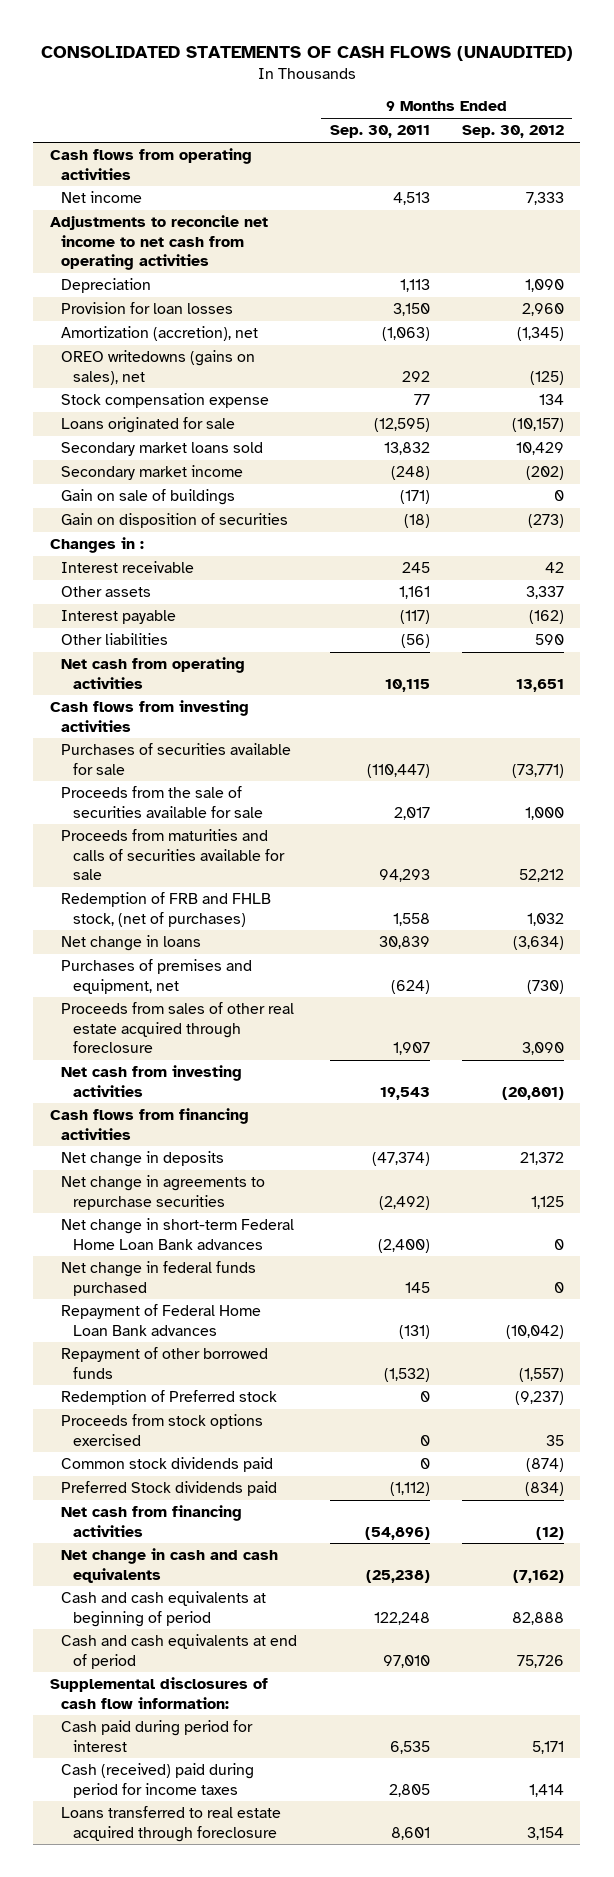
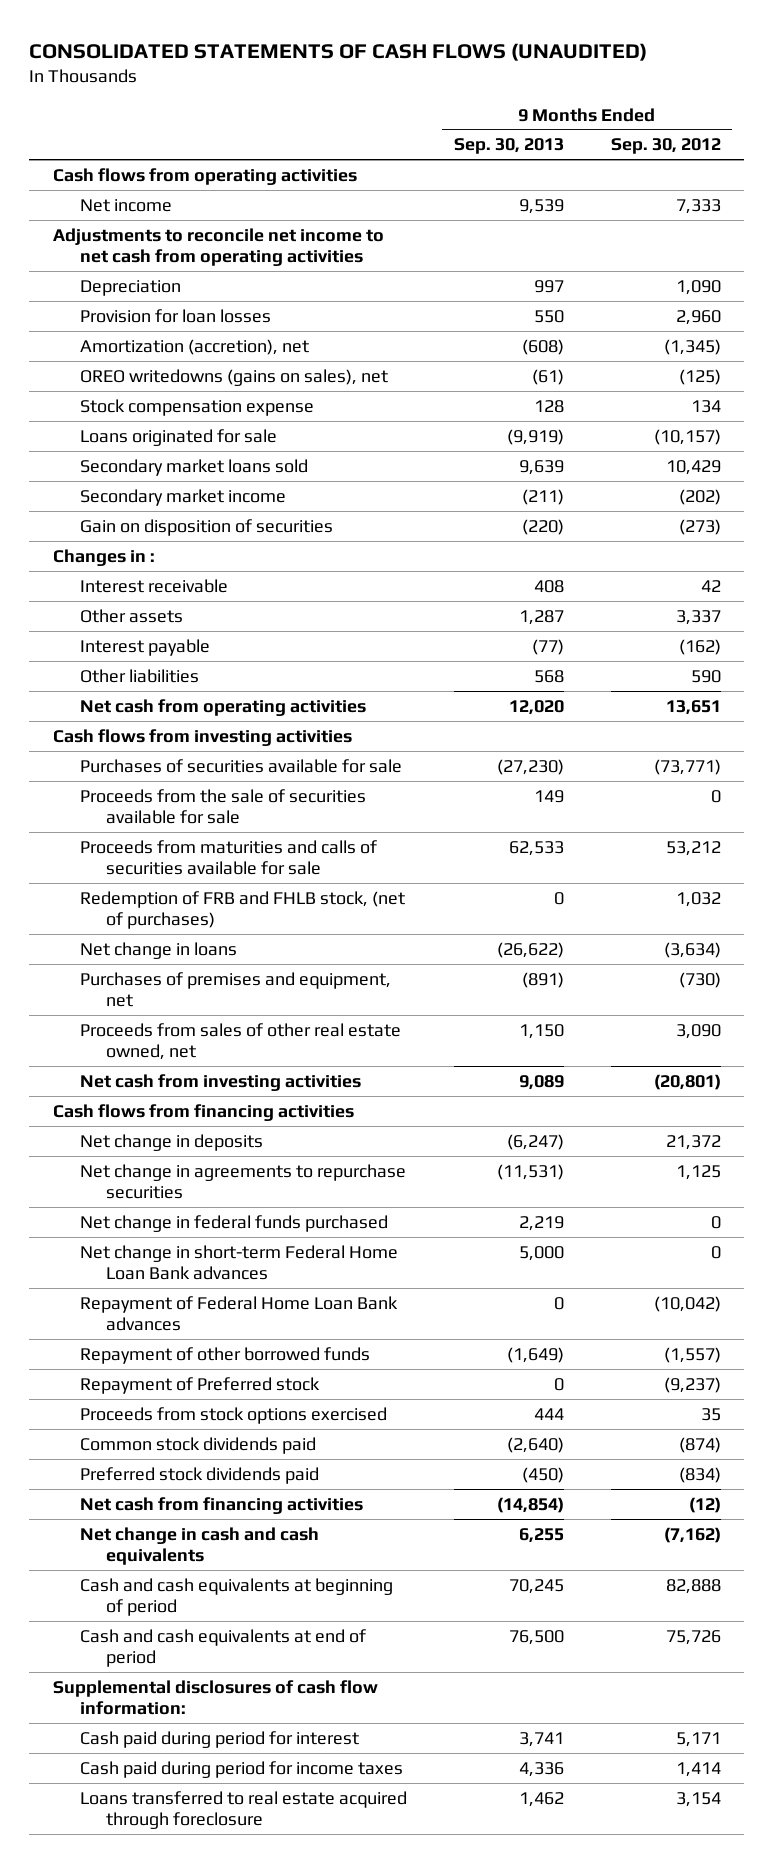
[329,125,430,139] Sep. 30, 2011 -> none
none -> [453,138,564,155] Sep. 30, 2013
[61,489,236,506] Gain on sale of buildings -> none
[525,806,565,820] 1,000 -> [710,789,721,803] 0
[519,868,565,882] 52,212 -> [665,840,721,856] 53,212
[61,1002,295,1053] Proceeds from sales of other real estate acquired through foreclosure -> [79,1022,401,1061] Proceeds from sales of other real estate owned, net
[61,1218,295,1250] Net change in short-term Federal Home Loan Bank advances -> [79,1244,398,1281] Net change in short-term Federal Home Loan Bank advances
[61,1390,278,1406] Redemption of Preferred stock -> [79,1376,320,1394] Repayment of Preferred stock
[61,1481,278,1497] Preferred Stock dividends paid -> [79,1466,319,1484] Preferred stock dividends paid
[61,1763,255,1798] Cash (received) paid during period for income taxes -> [79,1760,403,1778] Cash paid during period for income taxes

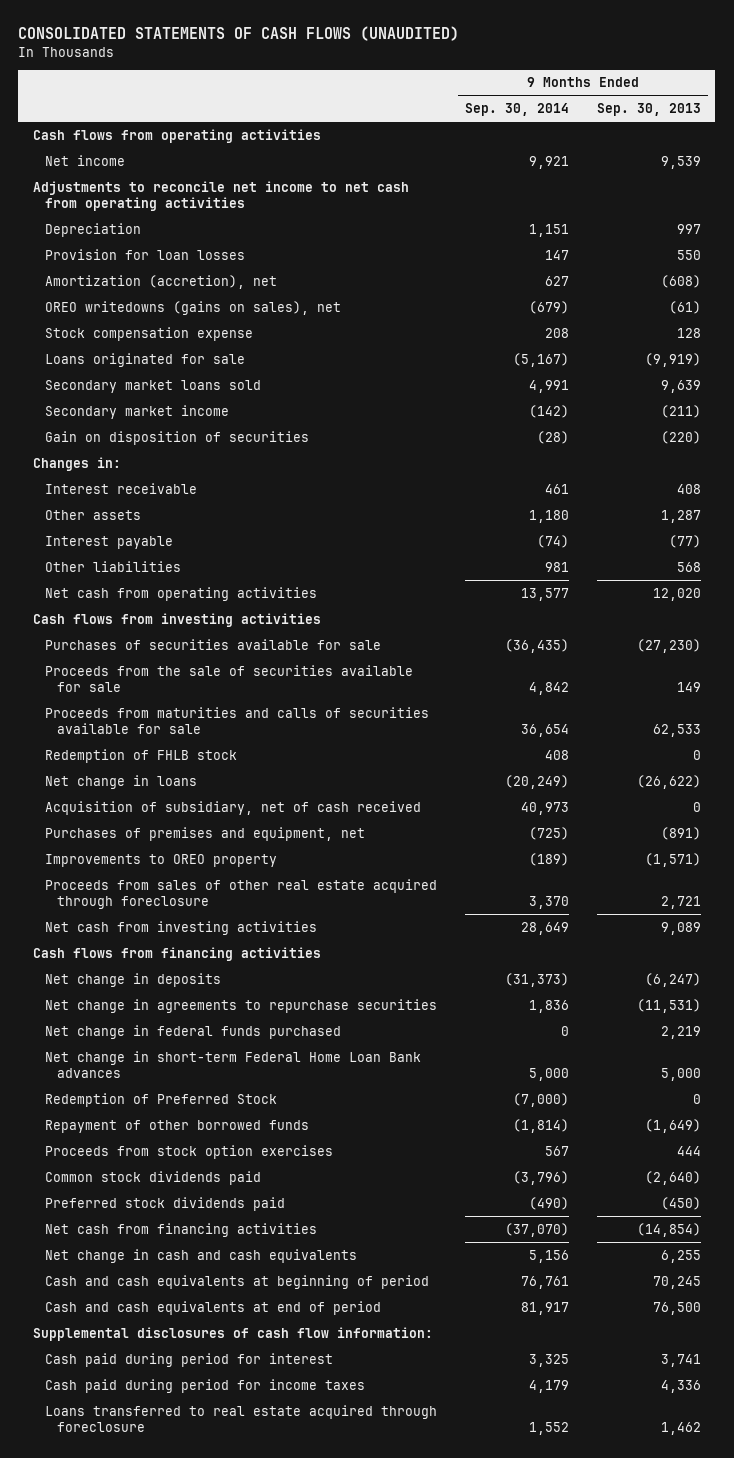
[610,138,721,155] Sep. 30, 2012 -> none
none -> [464,103,569,117] Sep. 30, 2014
[52,548,155,566] Changes in : -> [32,456,121,471] Changes in:
[79,890,405,930] Redemption of FRB and FHLB stock, (net of purchases) -> [44,748,237,763] Redemption of FHLB stock
none -> [44,800,421,815] Acquisition of subsidiary, net of cash received
none -> [44,853,277,867] Improvements to OREO property
[79,1022,401,1061] Proceeds from sales of other real estate owned, net -> [44,878,437,909] Proceeds from sales of other real estate acquired through foreclosure
[518,1023,564,1039] 1,150 -> [661,895,702,909] 2,721
[79,1295,398,1332] Repayment of Federal Home Loan Bank advances -> none
none -> [44,1092,277,1107] Redemption of Preferred Stock
[79,1376,320,1394] Repayment of Preferred stock -> none
[79,1406,387,1424] Proceeds from stock options exercised -> [44,1144,333,1159] Proceeds from stock option exercises

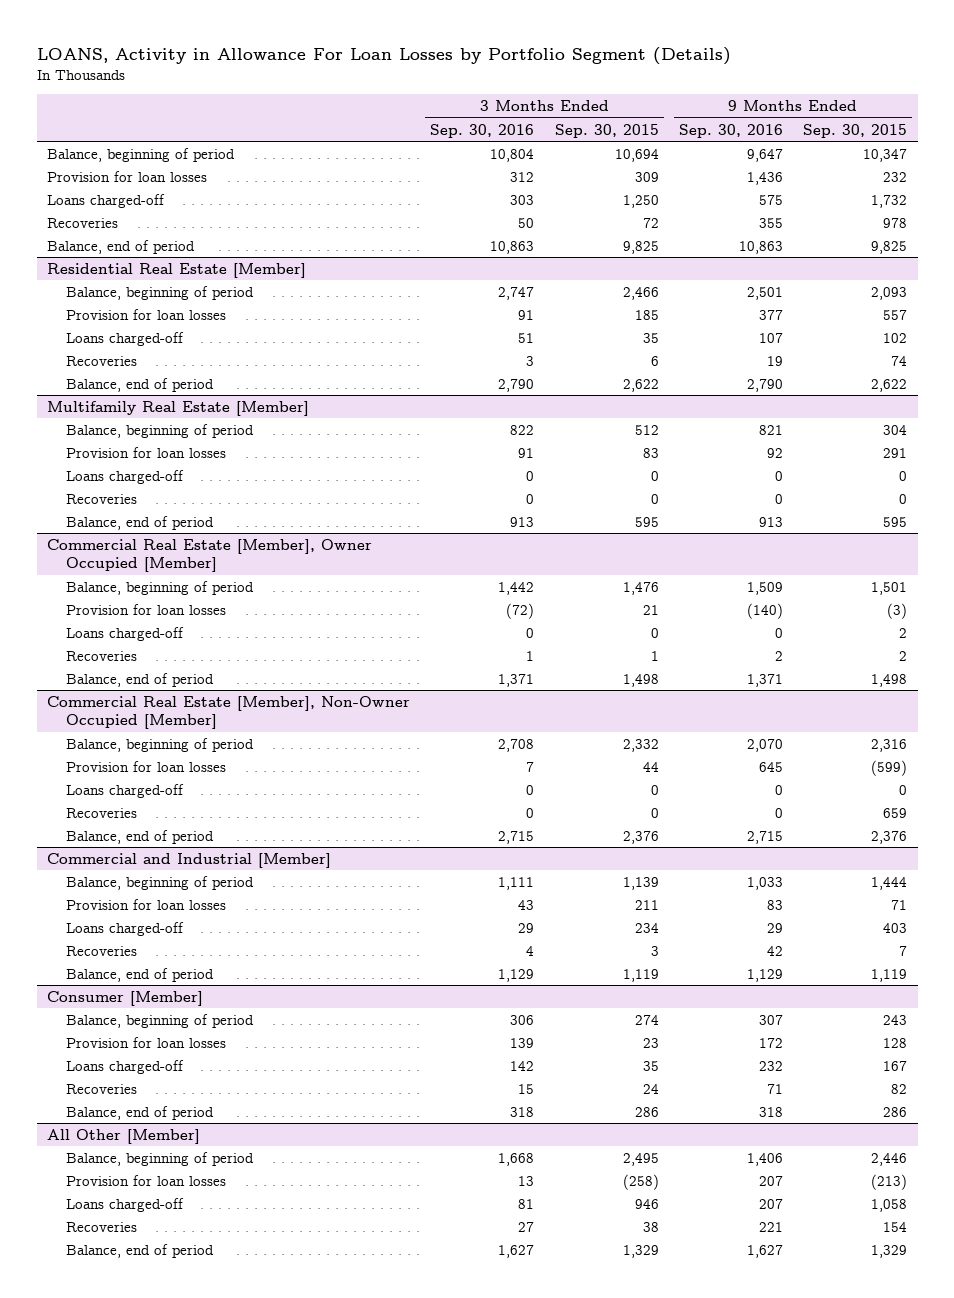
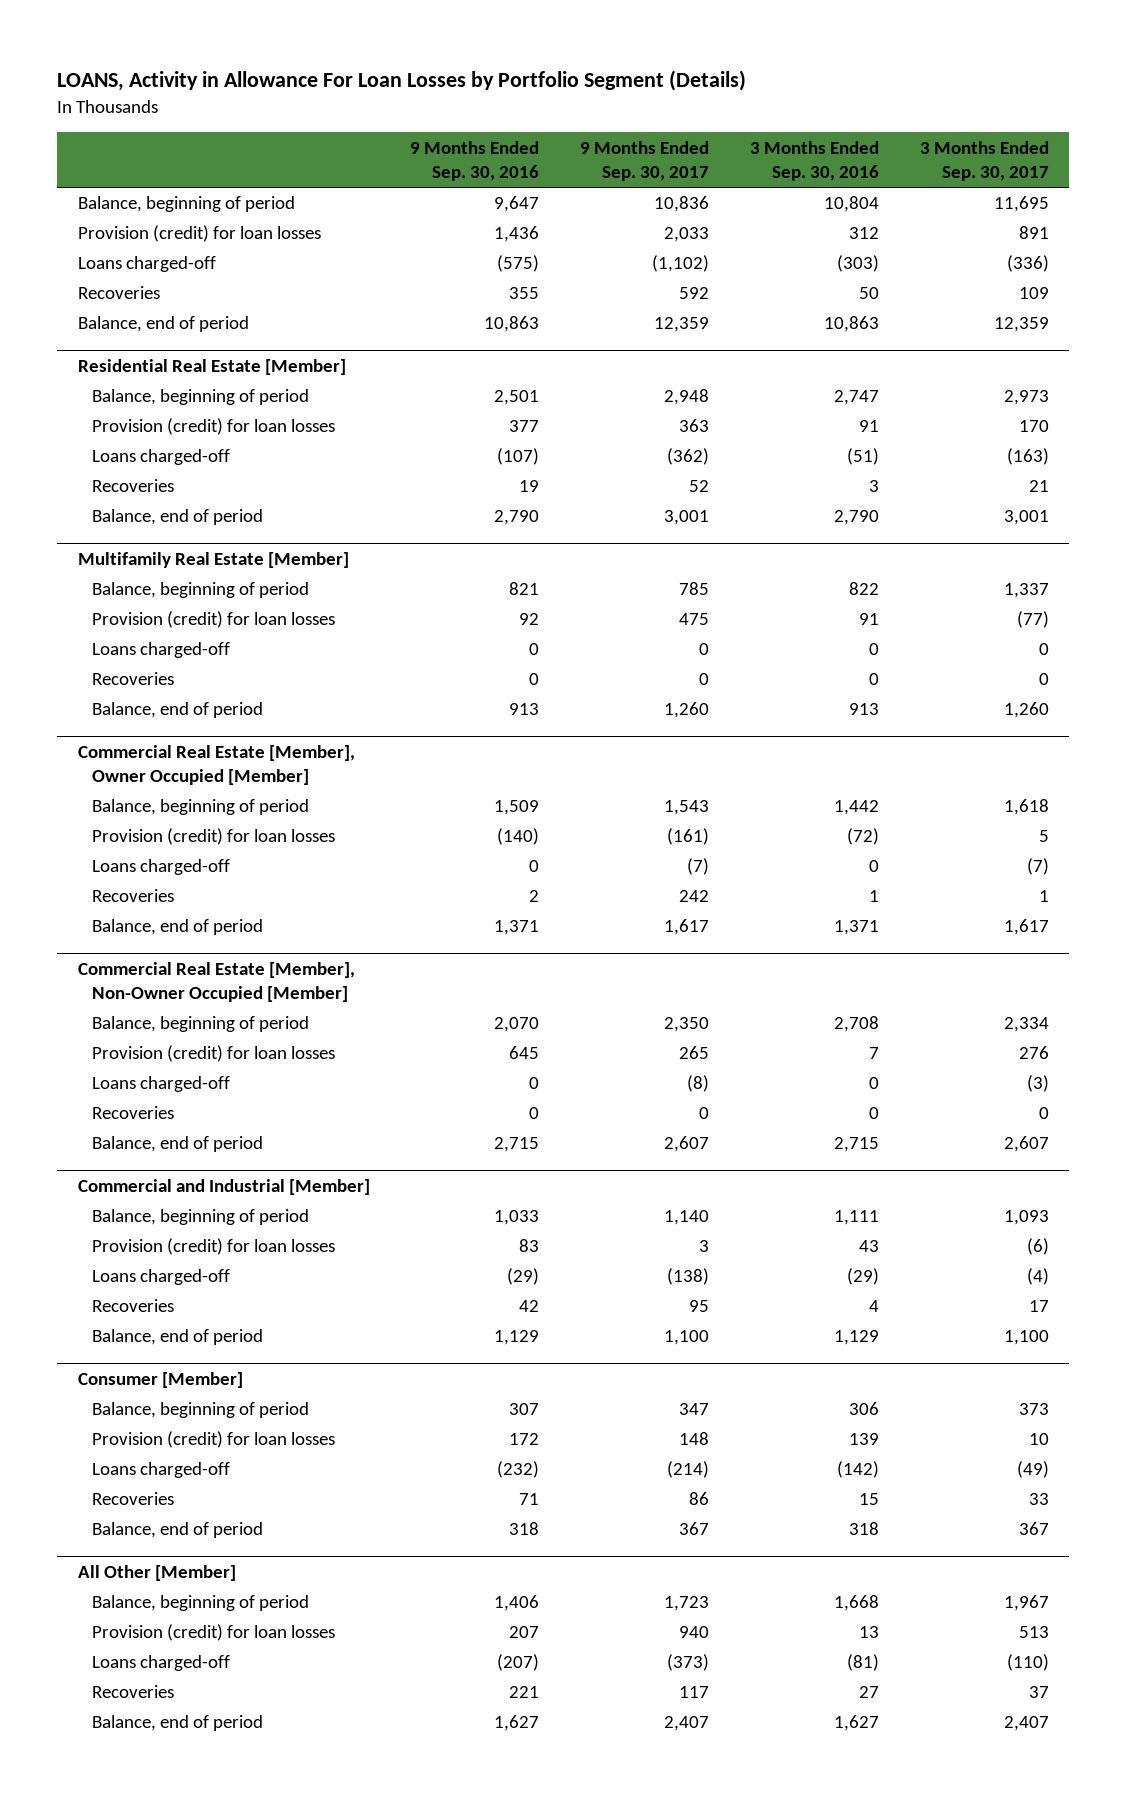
[554,123,659,138] Sep. 30, 2015 -> none
[803,123,908,138] Sep. 30, 2015 -> none
none -> [580,140,710,182] 9 Months Ended Sep. 30, 2017
none -> [919,140,1049,182] 3 Months Ended Sep. 30, 2017
[46,170,207,182] Provision for loan losses -> [77,225,321,243] Provision (credit) for loan losses
[510,194,535,205] 303 -> [836,255,879,273] (303)
[759,194,784,205] 575 -> [497,255,540,273] (575)
[66,308,227,320] Provision for loan losses -> [91,418,335,436] Provision (credit) for loan losses
[518,332,535,343] 51 -> [846,448,879,466] (51)
[759,332,784,343] 107 -> [497,448,540,466] (107)
[66,446,227,458] Provision for loan losses -> [91,611,335,629] Provision (credit) for loan losses
[66,603,227,615] Provision for loan losses -> [91,828,335,846] Provision (credit) for loan losses
[66,760,227,772] Provision for loan losses -> [91,1045,335,1063] Provision (credit) for loan losses
[66,898,227,910] Provision for loan losses -> [91,1238,335,1256] Provision (credit) for loan losses
[518,922,535,933] 29 -> [846,1268,879,1286] (29)
[767,922,784,933] 29 -> [507,1268,540,1286] (29)
[66,1036,227,1048] Provision for loan losses -> [91,1431,335,1449] Provision (credit) for loan losses
[510,1060,535,1071] 142 -> [836,1461,879,1479] (142)
[759,1060,784,1071] 232 -> [497,1461,540,1479] (232)
[66,1174,227,1186] Provision for loan losses -> [91,1624,335,1642] Provision (credit) for loan losses
[518,1198,535,1209] 81 -> [846,1654,879,1672] (81)
[759,1198,784,1209] 207 -> [497,1654,540,1672] (207)

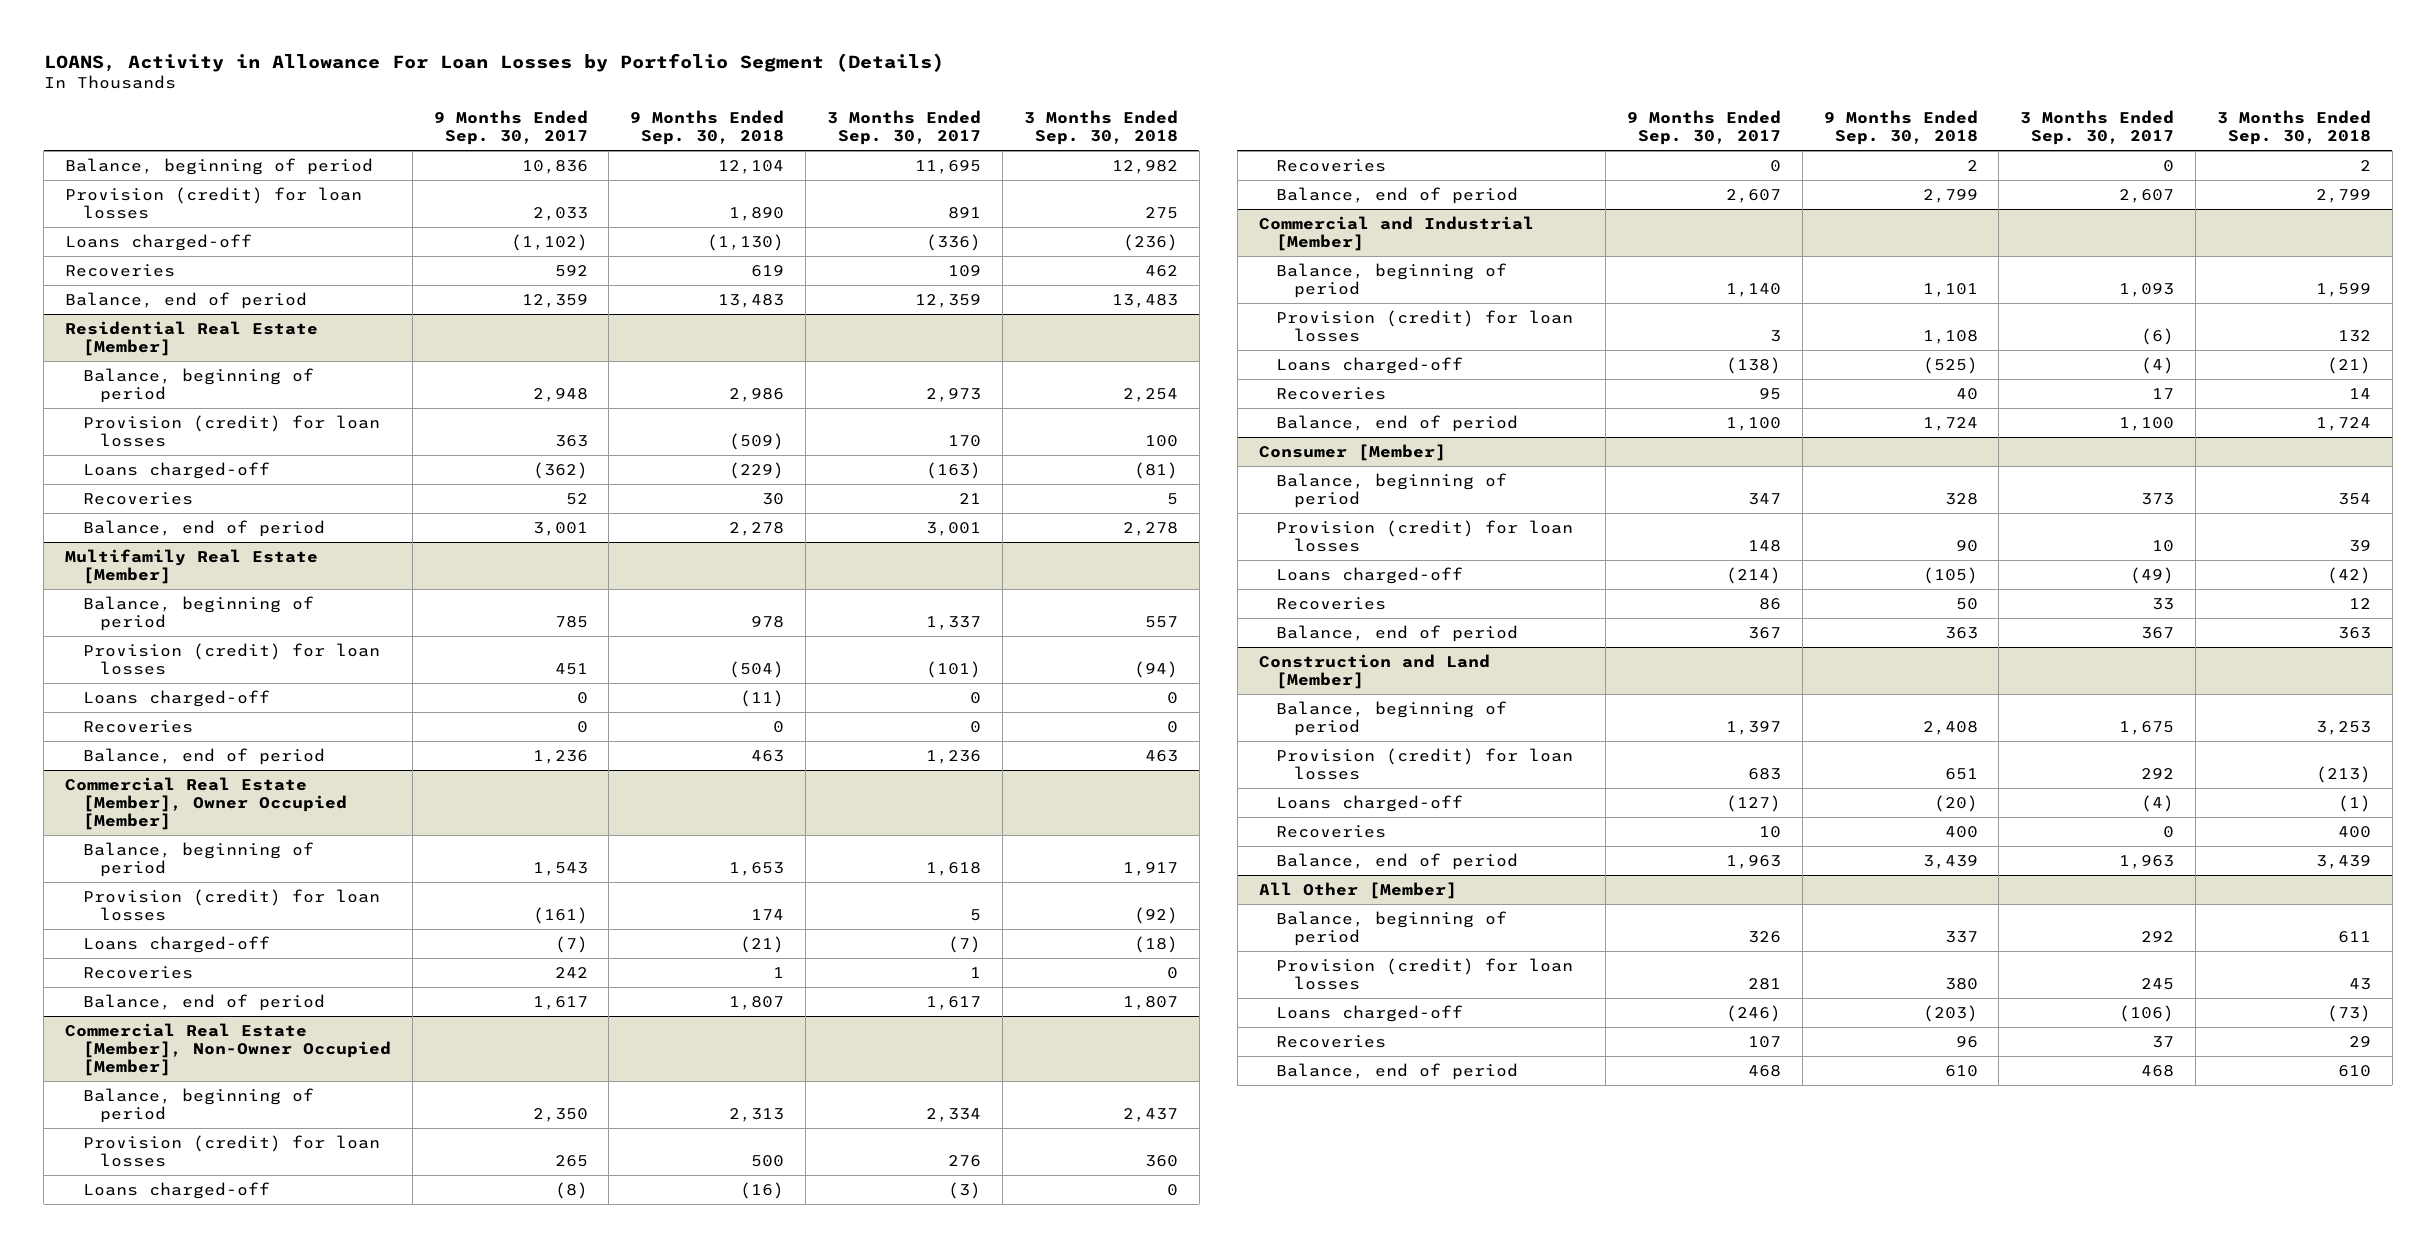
[410,140,540,182] 9 Months Ended Sep. 30, 2016 -> none
[749,140,879,182] 3 Months Ended Sep. 30, 2016 -> none
none -> [630,110,785,146] 9 Months Ended Sep. 30, 2018
none -> [1023,110,1178,146] 3 Months Ended Sep. 30, 2018
[679,613,710,626] 475 -> [554,662,588,675] 451
[1016,611,1049,629] (77) -> [925,660,981,678] (101)
[664,702,710,719] 1,260 -> [532,749,588,764] 1,236
[1003,702,1049,719] 1,260 -> [925,749,981,764] 1,236
none -> [1258,653,1490,689] Construction and Land [Member]
none -> [1276,700,1508,736] Balance, beginning of period
none -> [1276,747,1574,780] Provision (credit) for loan losses
none -> [1276,794,1464,812] Loans charged-off
none -> [1276,824,1387,838] Recoveries
none -> [1276,852,1519,870] Balance, end of period
[664,1596,710,1612] 1,723 -> [1747,930,1781,943] 326
[1003,1595,1049,1612] 1,967 -> [2141,930,2175,942] 292
[679,1626,710,1639] 940 -> [1747,977,1781,990] 281
[1018,1626,1049,1639] 513 -> [2141,977,2175,990] 245
[667,1654,710,1672] (373) -> [1725,1004,1781,1022] (246)
[1006,1654,1049,1672] (110) -> [2119,1004,2175,1022] (106)
[679,1686,710,1699] 117 -> [1747,1035,1781,1048] 107
[664,1716,710,1732] 2,407 -> [1747,1064,1781,1077] 468
[1003,1716,1049,1732] 2,407 -> [2141,1064,2175,1077] 468

